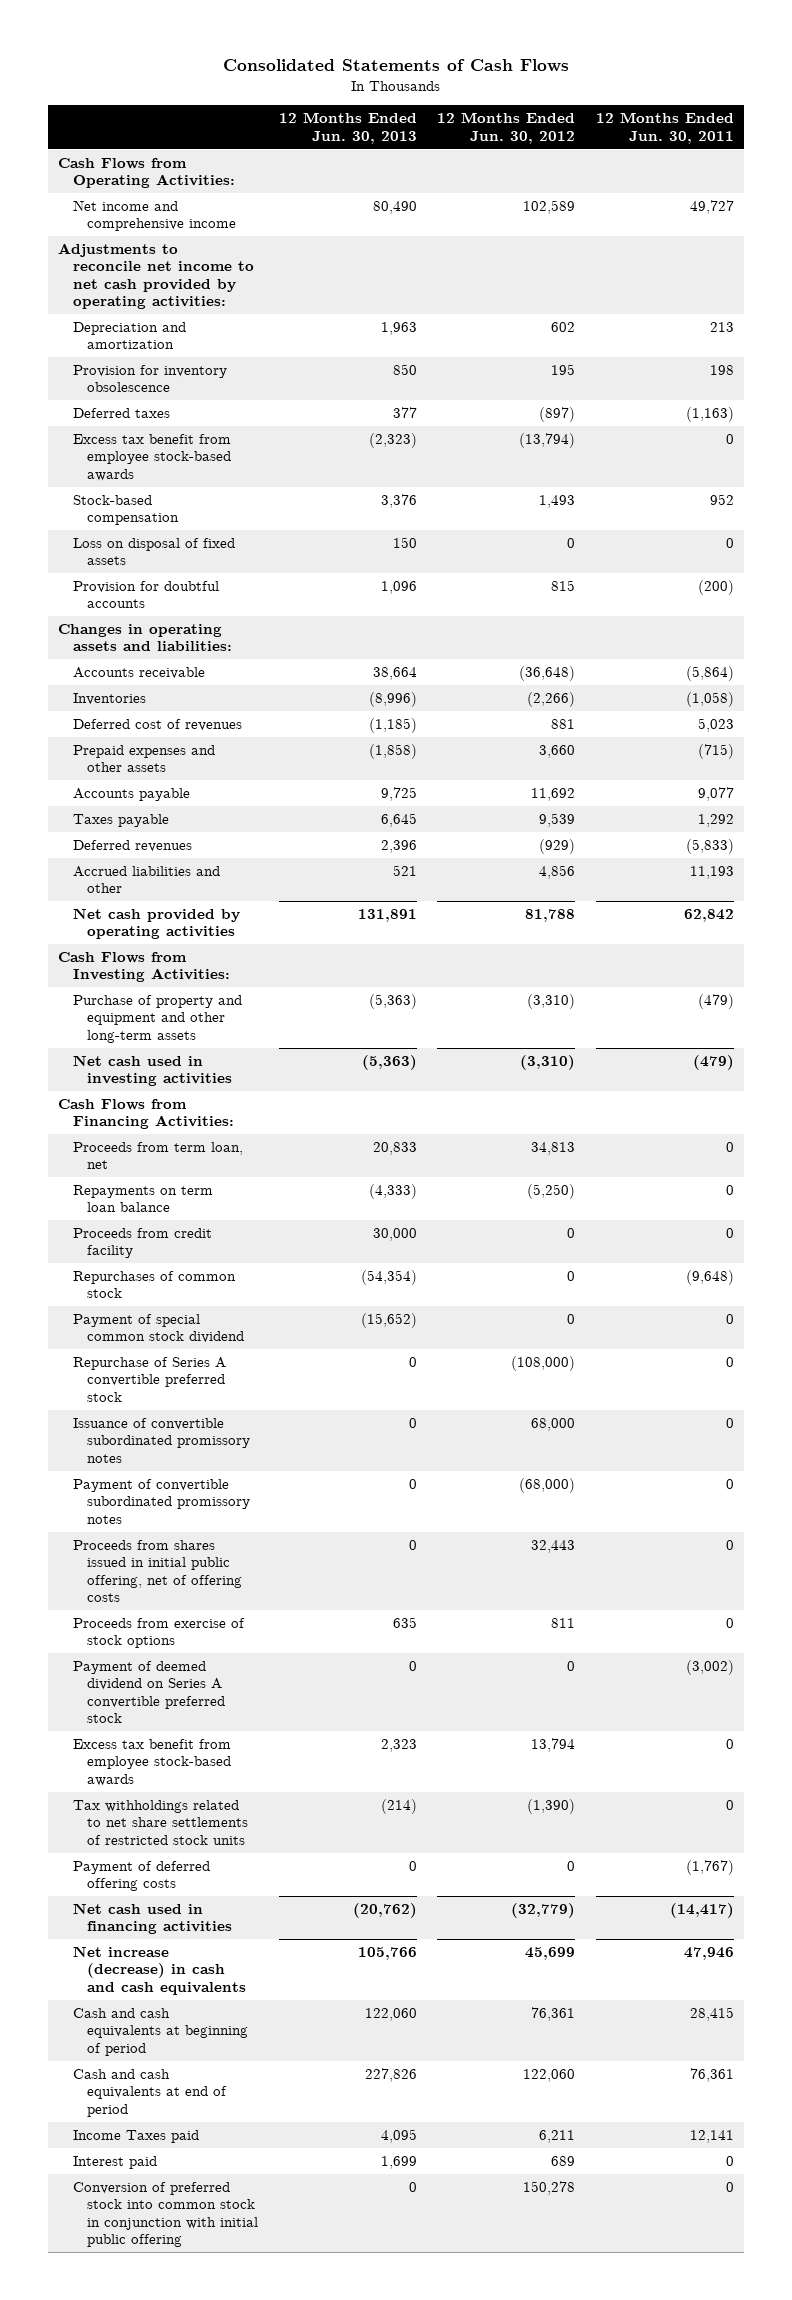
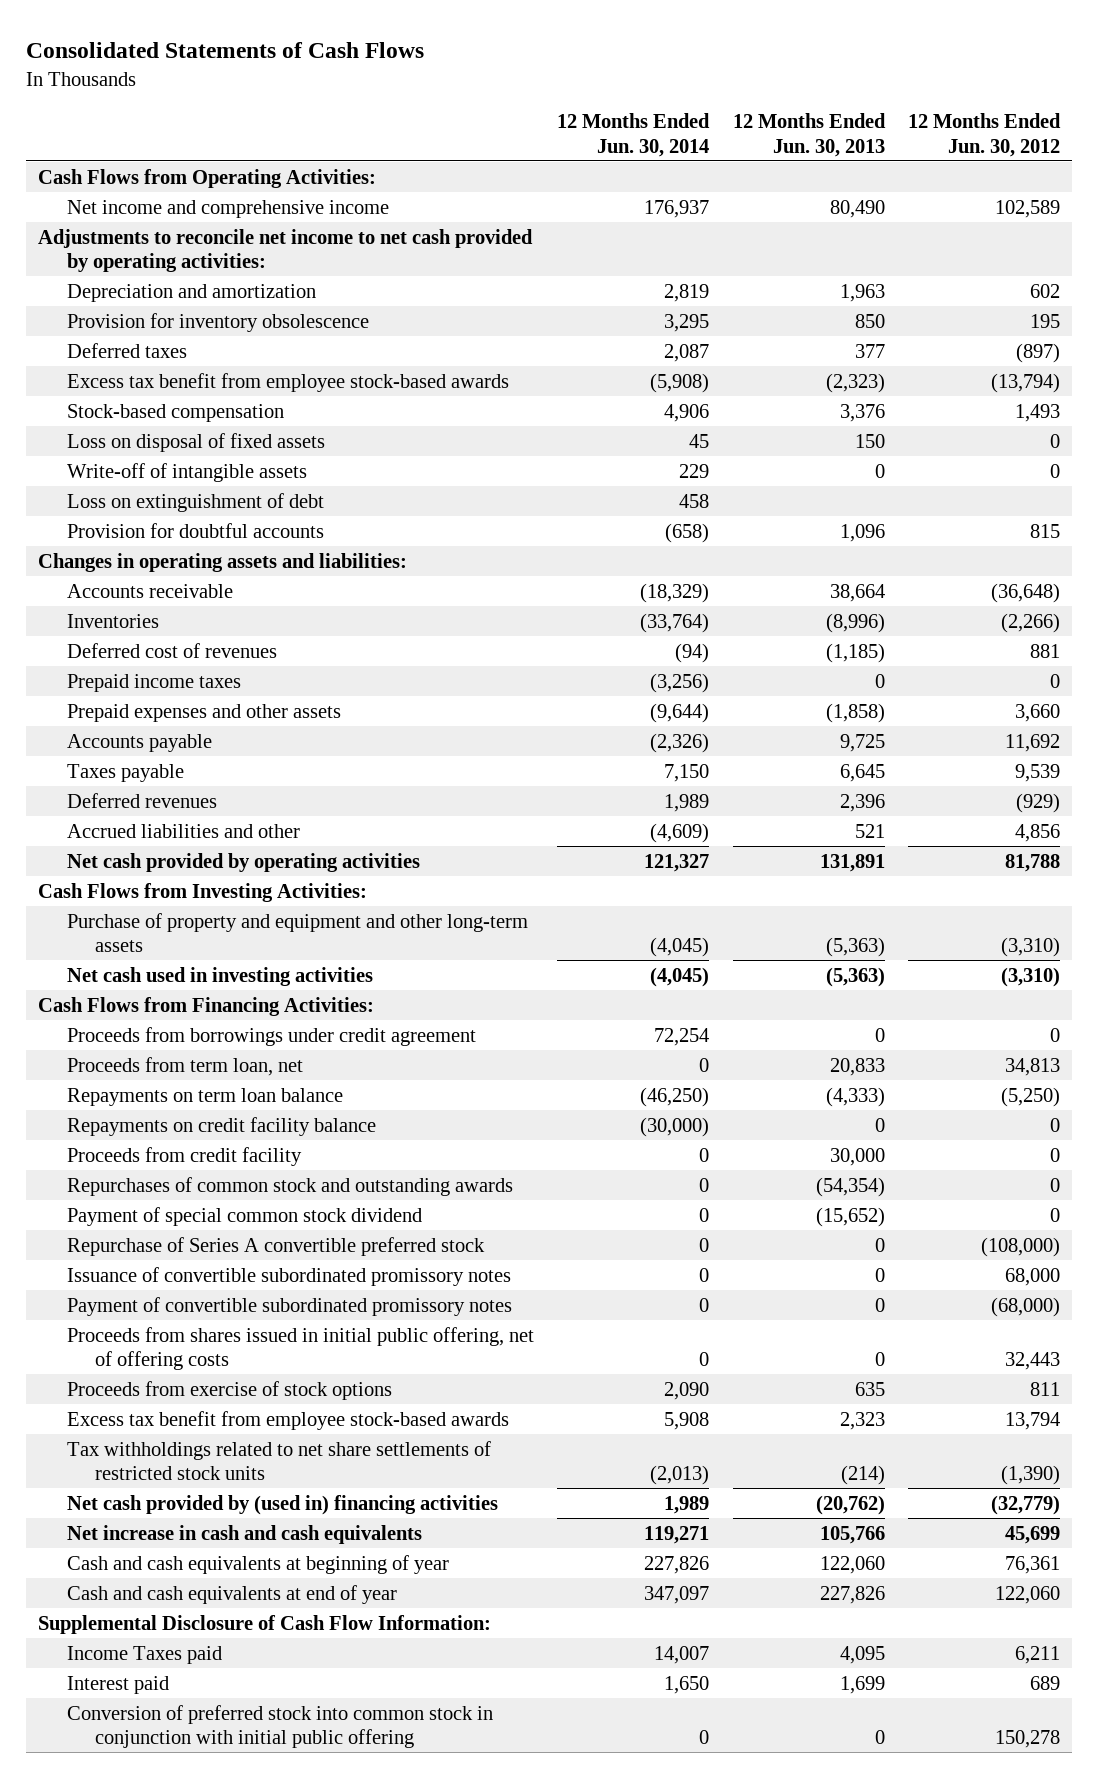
[595,112,734,144] 12 Months Ended Jun. 30, 2011 -> none
none -> [557,112,711,157] 12 Months Ended Jun. 30, 2014
none -> [66,462,307,482] Write-off of intangible assets
none -> [66,492,324,512] Loss on extinguishment of debt
none -> [66,673,241,692] Prepaid income taxes
none -> [66,1026,476,1046] Proceeds from borrowings under credit agreement
none -> [66,1116,376,1136] Repayments on credit facility balance
[72,1271,236,1299] Repurchases of common stock -> [66,1176,513,1196] Repurchases of common stock and outstanding awards
[72,1661,225,1724] Payment of deemed dividend on Series A convertible preferred stock -> none
[72,1861,210,1892] Payment of deferred offering costs -> none
[72,1903,232,1935] Net cash used in financing activities -> [66,1494,498,1515] Net cash provided by (used in) financing activities
[72,1946,246,1995] Net increase (decrease) in cash and cash equivalents -> [66,1524,422,1544] Net increase in cash and cash equivalents
[72,2008,248,2056] Cash and cash equivalents at beginning of period -> [66,1554,449,1574] Cash and cash equivalents at beginning of year
[72,2069,227,2117] Cash and cash equivalents at end of period -> [66,1584,397,1604] Cash and cash equivalents at end of year
none -> [38,1614,492,1634] Supplemental Disclosure of Cash Flow Information:

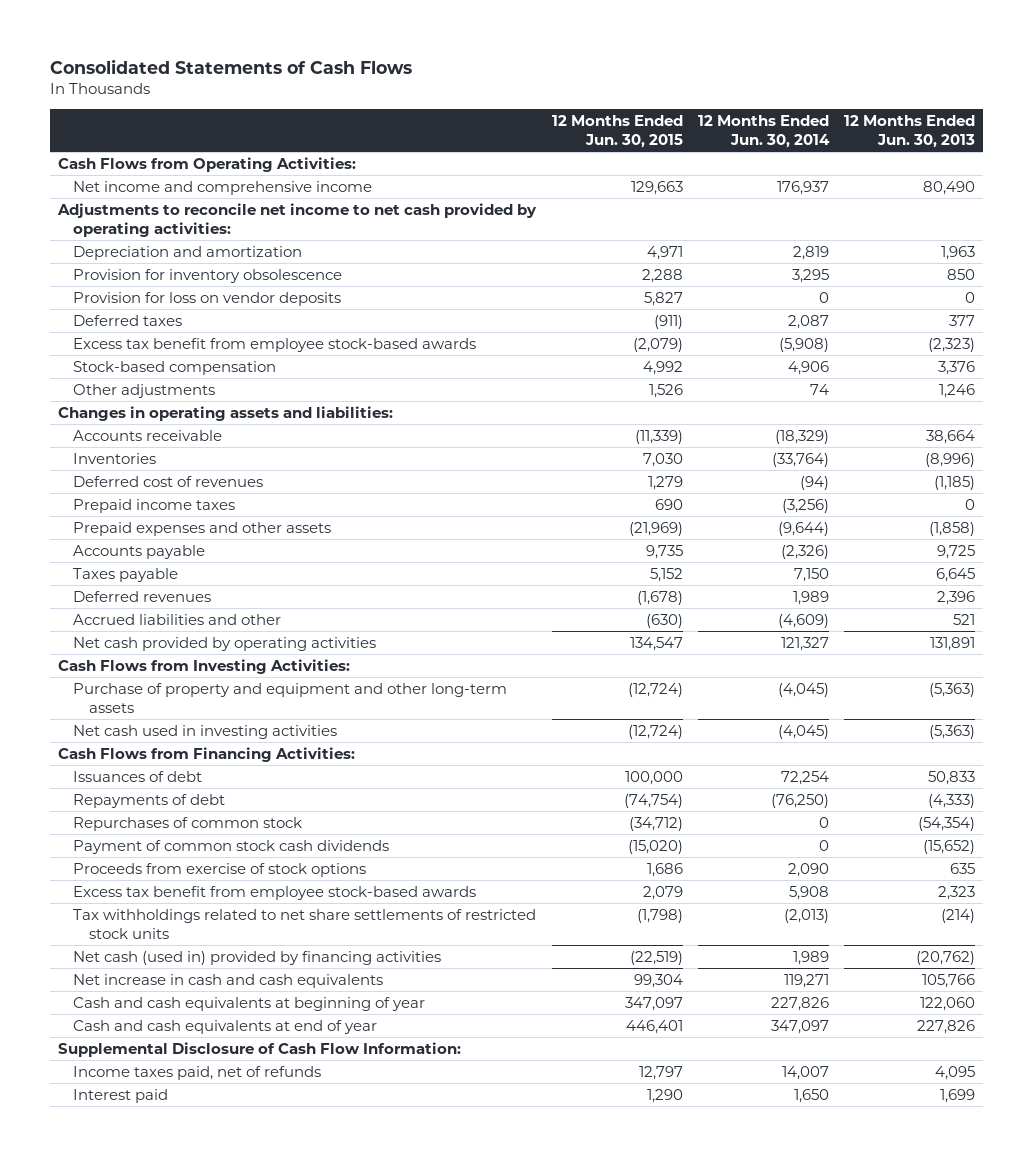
[908,112,1062,157] 12 Months Ended Jun. 30, 2012 -> none
none -> [551,114,683,149] 12 Months Ended Jun. 30, 2015
none -> [73,291,342,306] Provision for loss on vendor deposits
[66,432,325,452] Loss on disposal of fixed assets -> none
[66,462,307,482] Write-off of intangible assets -> none
[66,492,324,512] Loss on extinguishment of debt -> none
[66,522,324,538] Provision for doubtful accounts -> none
none -> [73,383,216,398] Other adjustments
[66,1026,476,1046] Proceeds from borrowings under credit agreement -> none
[66,1056,303,1076] Proceeds from term loan, net -> none
[66,1087,343,1106] Repayments on term loan balance -> none
[66,1116,376,1136] Repayments on credit facility balance -> none
[66,1146,302,1166] Proceeds from credit facility -> none
[66,1236,485,1256] Repurchase of Series A convertible preferred stock -> none
[66,1266,511,1286] Issuance of convertible subordinated promissory notes -> none
[66,1296,512,1316] Payment of convertible subordinated promissory notes -> none
[66,1326,534,1371] Proceeds from shares issued in initial public offering, net of offering costs -> none
none -> [73,770,203,782] Issuances of debt
none -> [73,793,226,808] Repayments of debt
[66,1176,513,1196] Repurchases of common stock and outstanding awards -> [73,816,303,831] Repurchases of common stock
[66,1206,422,1226] Payment of special common stock dividend -> [73,839,390,854] Payment of common stock cash dividends
[66,1494,498,1515] Net cash provided by (used in) financing activities -> [73,950,442,965] Net cash (used in) provided by financing activities
[66,1645,222,1664] Income Taxes paid -> [73,1065,322,1080] Income taxes paid, net of refunds
[66,1704,493,1749] Conversion of preferred stock into common stock in conjunction with initial public offering -> none

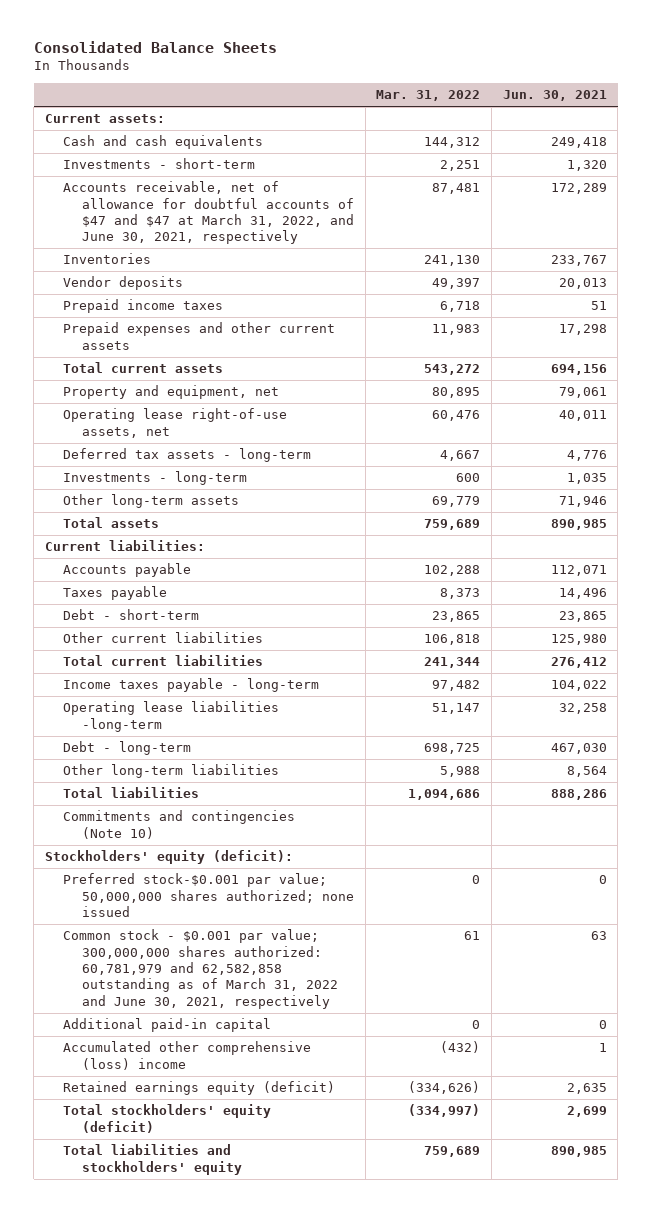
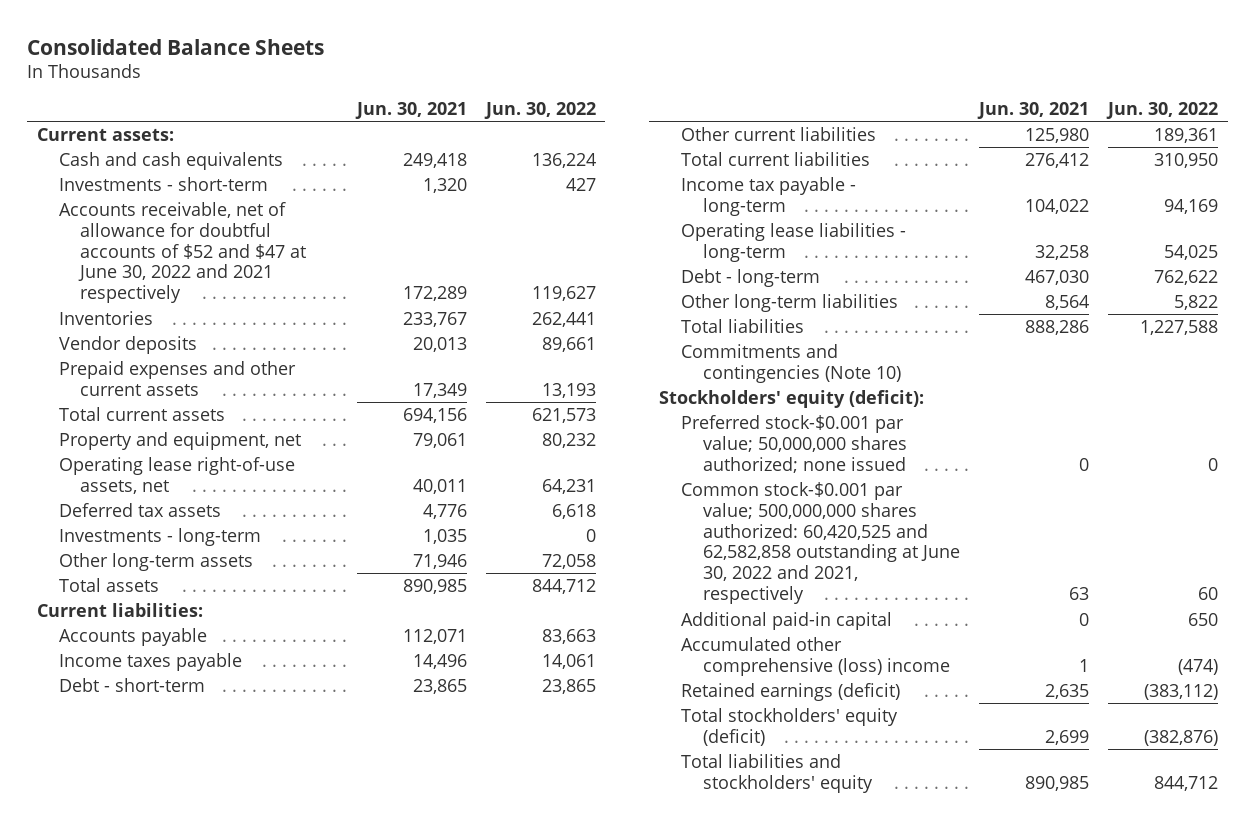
[376,90,481,102] Mar. 31, 2022 -> none
none -> [483,101,596,119] Jun. 30, 2022
[63,181,354,245] Accounts receivable, net of allowance for doubtful accounts of $47 and $47 at March 31, 2022, and June 30, 2021, respectively -> [58,201,307,304] Accounts receivable, net of allowance for doubtful accounts of $52 and $47 at June 30, 2022 and 2021 respectively
[63,299,224,314] Prepaid income taxes -> none
[558,324,607,336] 17,298 -> [412,382,467,398] 17,349
[63,448,312,463] Deferred tax assets - long-term -> [58,502,221,517] Deferred tax assets
[63,586,168,601] Taxes payable -> [58,652,242,671] Income taxes payable
[63,678,320,693] Income taxes payable - long-term -> [680,176,856,216] Income tax payable - long-term
[63,701,280,732] Operating lease liabilities -long-term -> [680,222,906,262] Operating lease liabilities - long-term
[63,929,338,1009] Common stock - $0.001 par value; 300,000,000 shares authorized: 60,781,979 and 62,582,858 outstanding as of March 31, 2022 and June 30, 2021, respectively -> [680,481,960,605] Common stock-$0.001 par value; 500,000,000 shares authorized: 60,420,525 and 62,582,858 outstanding at June 30, 2022 and 2021, respectively
[63,1081,336,1096] Retained earnings equity (deficit) -> [680,682,900,701] Retained earnings (deficit)

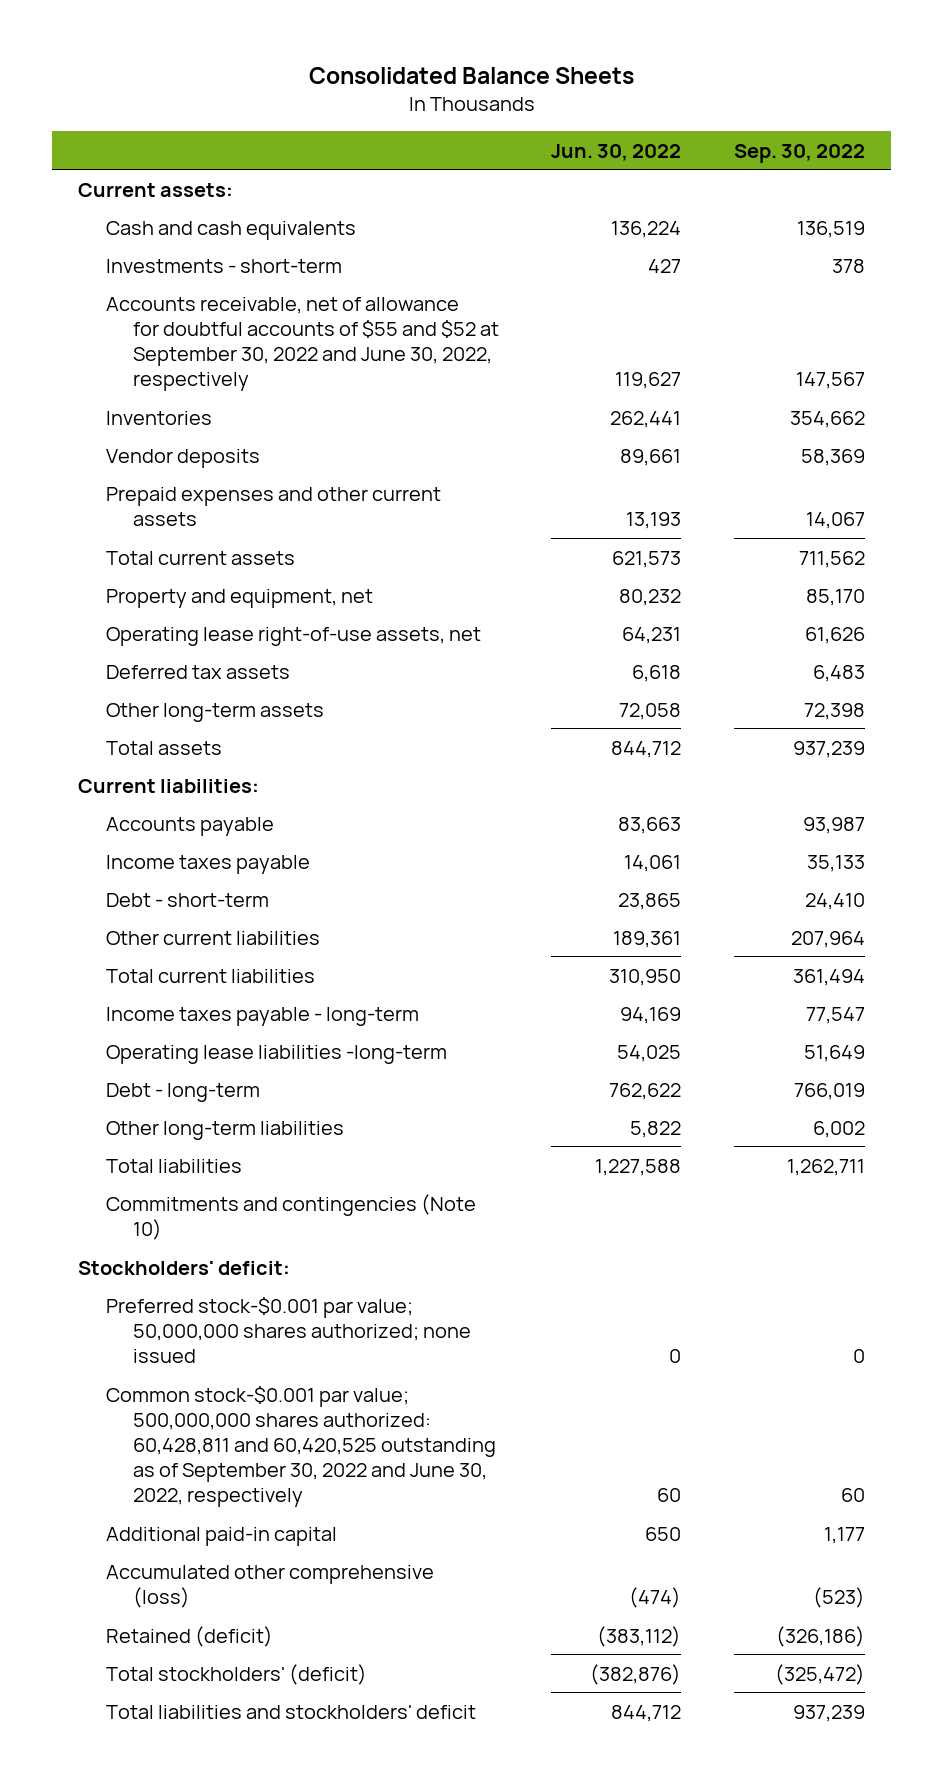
[354,101,467,119] Jun. 30, 2021 -> none
none -> [733,143,865,163] Sep. 30, 2022
[58,201,307,304] Accounts receivable, net of allowance for doubtful accounts of $52 and $47 at June 30, 2022 and 2021 respectively -> [105,296,499,392] Accounts receivable, net of allowance for doubtful accounts of $55 and $52 at September 30, 2022 and June 30, 2022, respectively
[58,527,261,546] Investments - long-term -> none
[680,176,856,216] Income tax payable - long-term -> [105,1006,419,1026] Income taxes payable - long-term
[680,222,906,262] Operating lease liabilities - long-term -> [105,1044,447,1064] Operating lease liabilities -long-term
[658,389,924,408] Stockholders' equity (deficit): -> [78,1260,291,1275] Stockholders' deficit:
[680,481,960,605] Common stock-$0.001 par value; 500,000,000 shares authorized: 60,420,525 and 62,582,858 outstanding at June 30, 2022 and 2021, respectively -> [105,1385,496,1508] Common stock-$0.001 par value; 500,000,000 shares authorized: 60,428,811 and 60,420,525 outstanding as of September 30, 2022 and June 30, 2022, respectively
[680,636,950,676] Accumulated other comprehensive (loss) income -> [105,1564,434,1608] Accumulated other comprehensive (loss)
[680,682,900,701] Retained earnings (deficit) -> [105,1625,273,1647] Retained (deficit)
[680,707,898,746] Total stockholders' equity (deficit) -> [105,1663,367,1685] Total stockholders' (deficit)
[680,753,873,793] Total liabilities and stockholders' equity -> [105,1704,476,1719] Total liabilities and stockholders' deficit

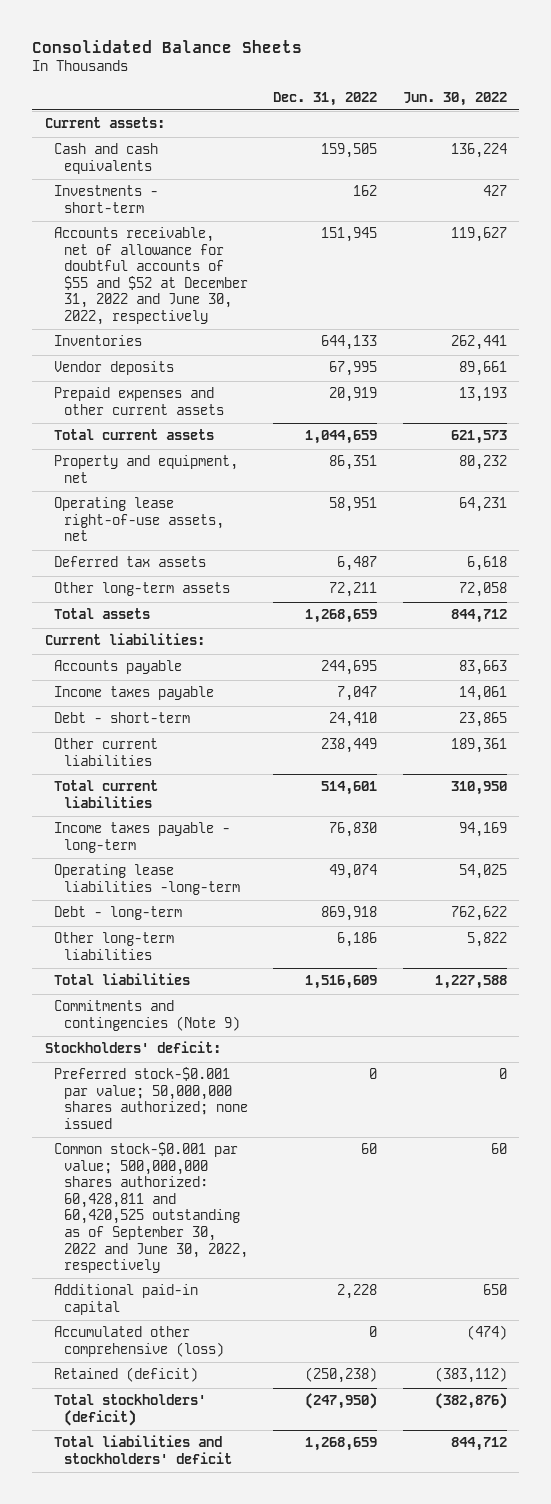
[733,143,865,163] Sep. 30, 2022 -> none
none -> [273,91,378,106] Dec. 31, 2022
[105,296,499,392] Accounts receivable, net of allowance for doubtful accounts of $55 and $52 at September 30, 2022 and June 30, 2022, respectively -> [54,227,249,325] Accounts receivable, net of allowance for doubtful accounts of $55 and $52 at December 31, 2022 and June 30, 2022, respectively
[105,1193,476,1240] Commitments and contingencies (Note 10) -> [54,1000,241,1031] Commitments and contingencies (Note 9)

